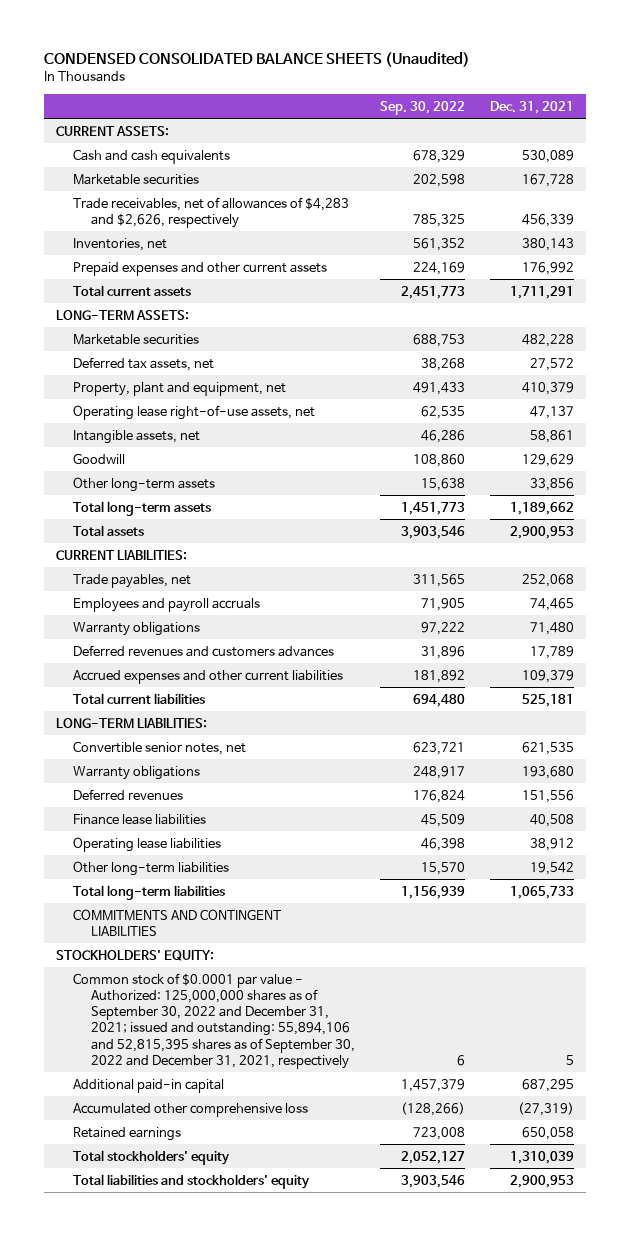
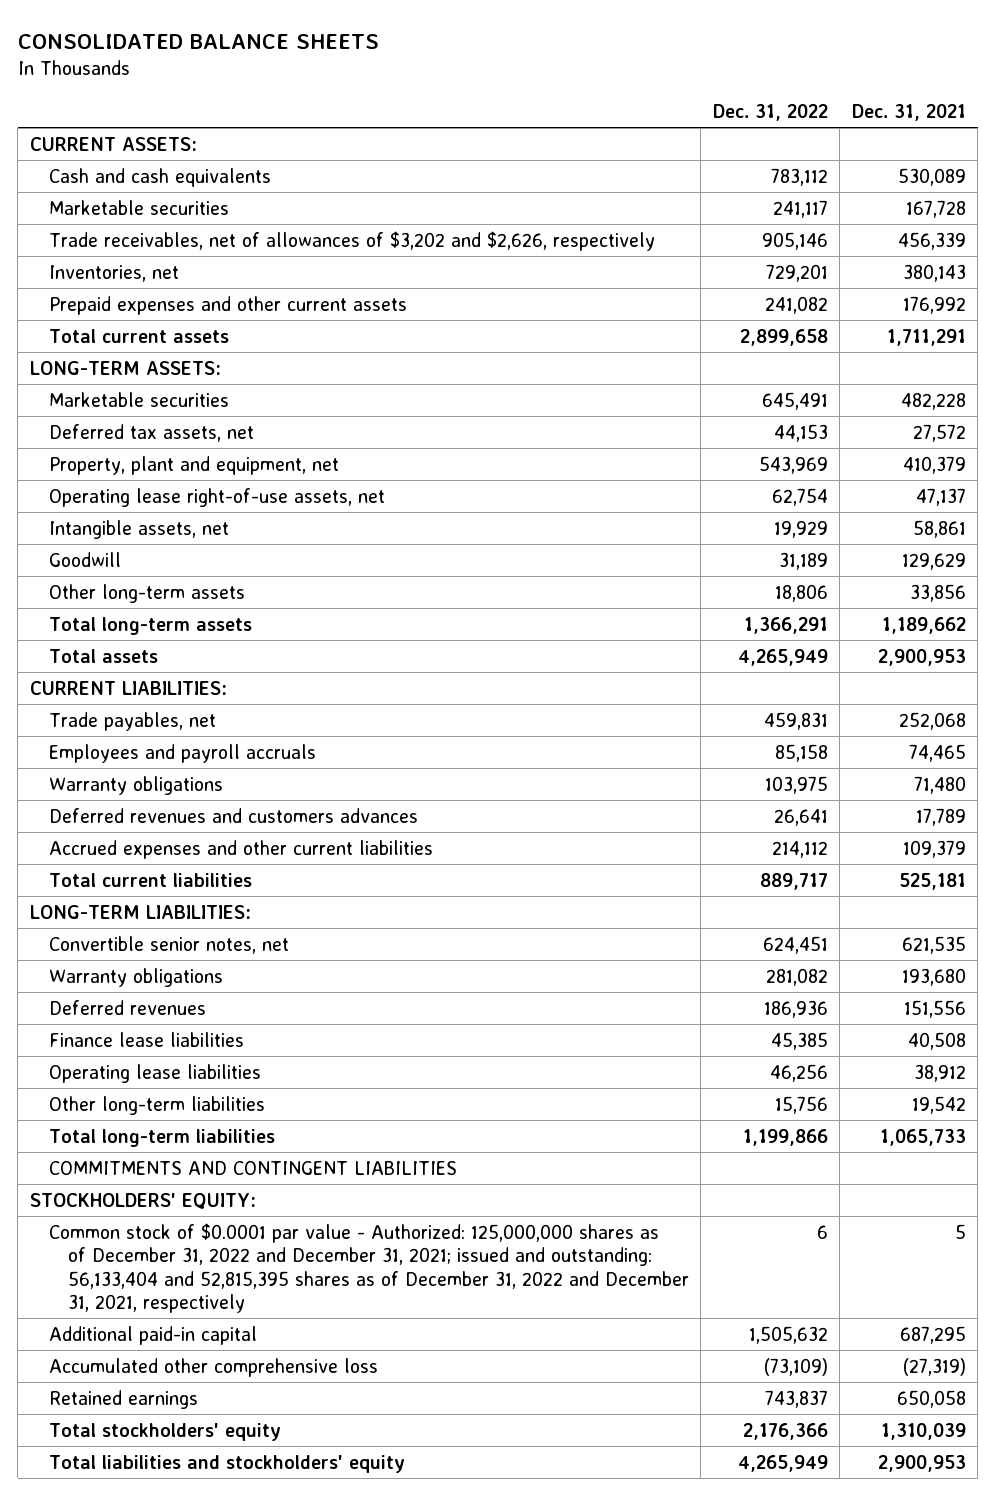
[43,51,470,67] CONDENSED CONSOLIDATED BALANCE SHEETS (Unaudited) -> [17,33,379,49] CONSOLIDATED BALANCE SHEETS
[379,100,465,115] Sep. 30, 2022 -> none
none -> [712,103,828,121] Dec. 31, 2022
[73,196,350,228] Trade receivables, net of allowances of $4,283 and $2,626, respectively -> [48,230,655,251] Trade receivables, net of allowances of $3,202 and $2,626, respectively
[73,972,355,1069] Common stock of $0.0001 par value - Authorized: 125,000,000 shares as of September 30, 2022 and December 31, 2021; issued and outstanding: 55,894,106 and 52,815,395 shares as of September 30, 2022 and December 31, 2021, respectively -> [48,1222,689,1313] Common stock of $0.0001 par value - Authorized: 125,000,000 shares as of December 31, 2022 and December 31, 2021; issued and outstanding: 56,133,404 and 52,815,395 shares as of December 31, 2022 and December 31, 2021, respectively

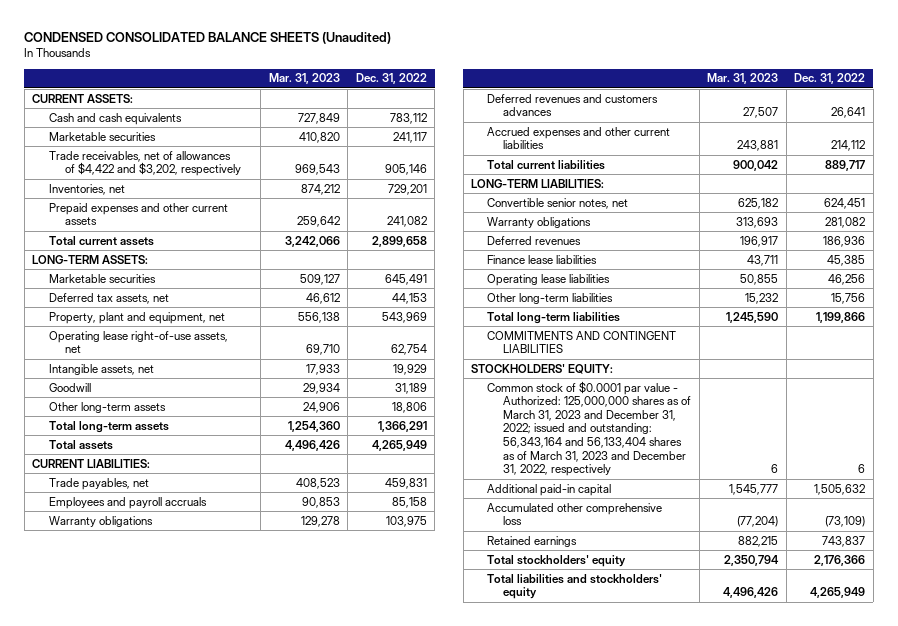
[17,33,379,49] CONSOLIDATED BALANCE SHEETS -> [24,32,392,45] CONDENSED CONSOLIDATED BALANCE SHEETS (Unaudited)
[851,103,966,121] Dec. 31, 2021 -> none
none -> [268,73,340,85] Mar. 31, 2023
[48,230,655,251] Trade receivables, net of allowances of $3,202 and $2,626, respectively -> [48,150,241,177] Trade receivables, net of allowances of $4,422 and $3,202, respectively
[48,1222,689,1313] Common stock of $0.0001 par value - Authorized: 125,000,000 shares as of December 31, 2022 and December 31, 2021; issued and outstanding: 56,133,404 and 52,815,395 shares as of December 31, 2022 and December 31, 2021, respectively -> [487,380,692,477] Common stock of $0.0001 par value - Authorized: 125,000,000 shares as of March 31, 2023 and December 31, 2022; issued and outstanding: 56,343,164 and 56,133,404 shares as of March 31, 2023 and December 31, 2022, respectively

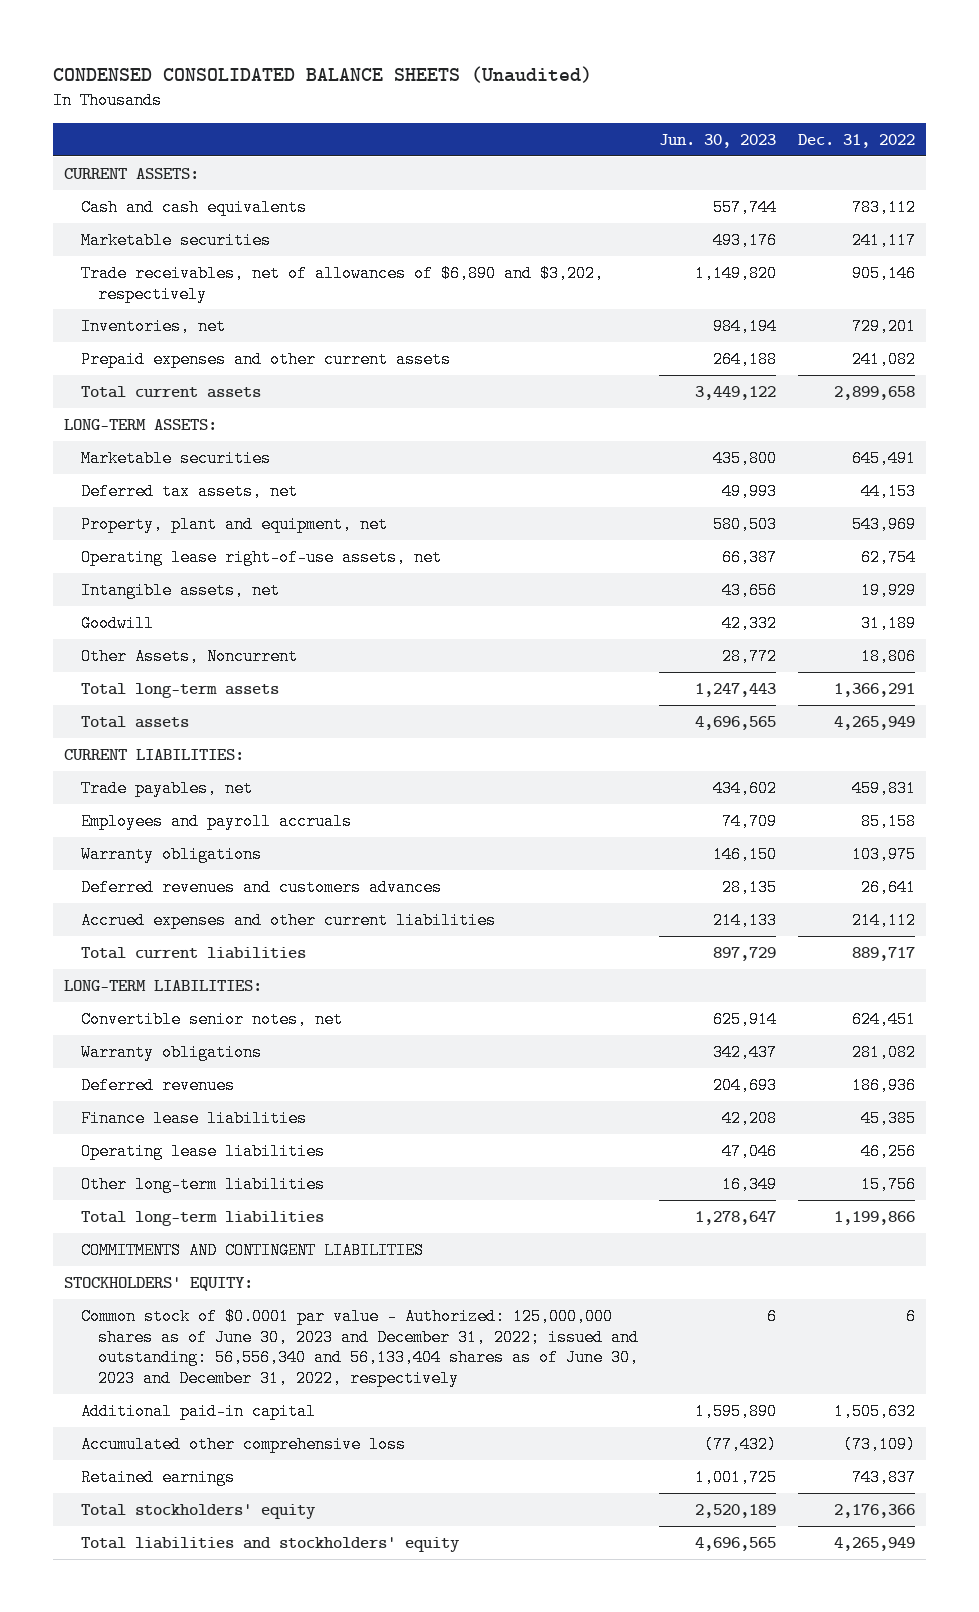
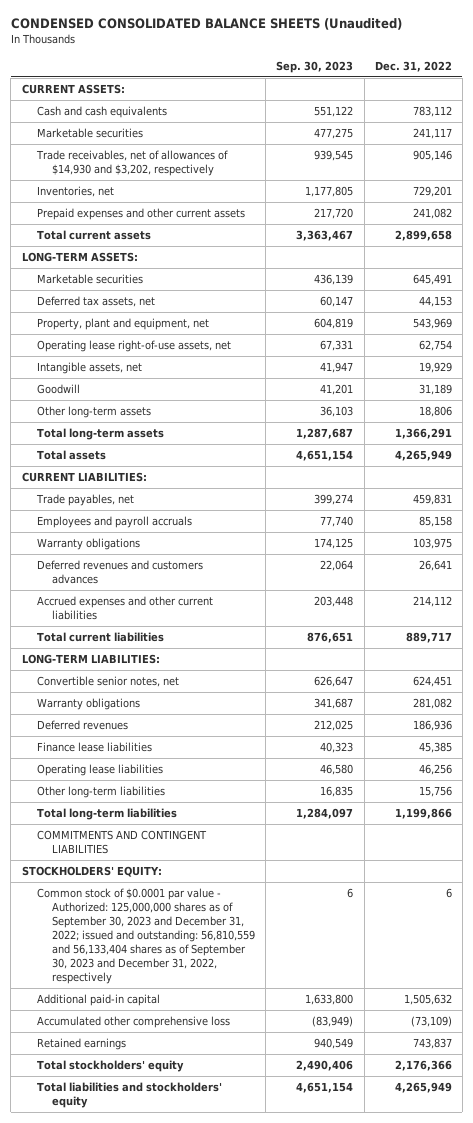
[659,133,777,148] Jun. 30, 2023 -> none
none -> [276,60,354,73] Sep. 30, 2023
[80,264,604,303] Trade receivables, net of allowances of $6,890 and $3,202, respectively -> [35,150,228,177] Trade receivables, net of allowances of $14,930 and $3,202, respectively
[80,647,298,665] Other Assets, Noncurrent -> [36,406,151,419] Other long-term assets
[80,1307,639,1387] Common stock of $0.0001 par value - Authorized: 125,000,000 shares as of June 30, 2023 and December 31, 2022; issued and outstanding: 56,556,340 and 56,133,404 shares as of June 30, 2023 and December 31, 2022, respectively -> [36,888,256,984] Common stock of $0.0001 par value - Authorized: 125,000,000 shares as of September 30, 2023 and December 31, 2022; issued and outstanding: 56,810,559 and 56,133,404 shares as of September 30, 2023 and December 31, 2022, respectively

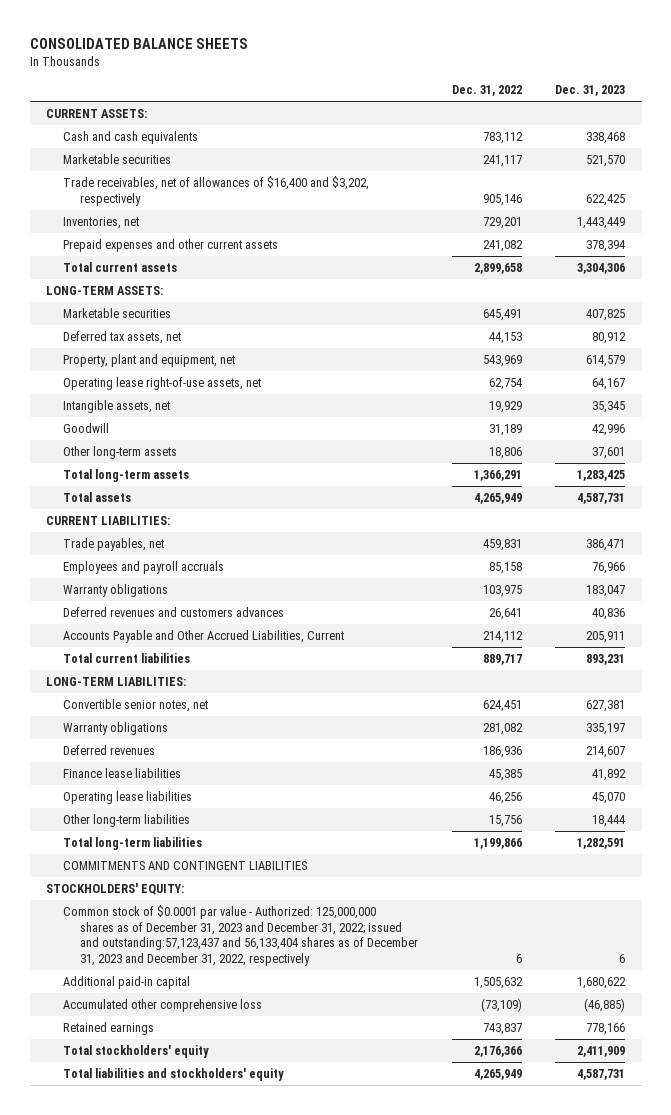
[10,18,402,31] CONDENSED CONSOLIDATED BALANCE SHEETS (Unaudited) -> [29,37,248,49] CONSOLIDATED BALANCE SHEETS
[276,60,354,73] Sep. 30, 2023 -> none
none -> [555,85,626,97] Dec. 31, 2023
[35,150,228,177] Trade receivables, net of allowances of $14,930 and $3,202, respectively -> [63,176,370,206] Trade receivables, net of allowances of $16,400 and $3,202, respectively
[36,596,213,621] Accrued expenses and other current liabilities -> [63,630,345,644] Accounts Payable and Other Accrued Liabilities, Current
[36,888,256,984] Common stock of $0.0001 par value - Authorized: 125,000,000 shares as of September 30, 2023 and December 31, 2022; issued and outstanding: 56,810,559 and 56,133,404 shares as of September 30, 2023 and December 31, 2022, respectively -> [63,905,419,966] Common stock of $0.0001 par value - Authorized: 125,000,000 shares as of December 31, 2023 and December 31, 2022; issued and outstanding:57,123,437 and 56,133,404 shares as of December 31, 2023 and December 31, 2022, respectively

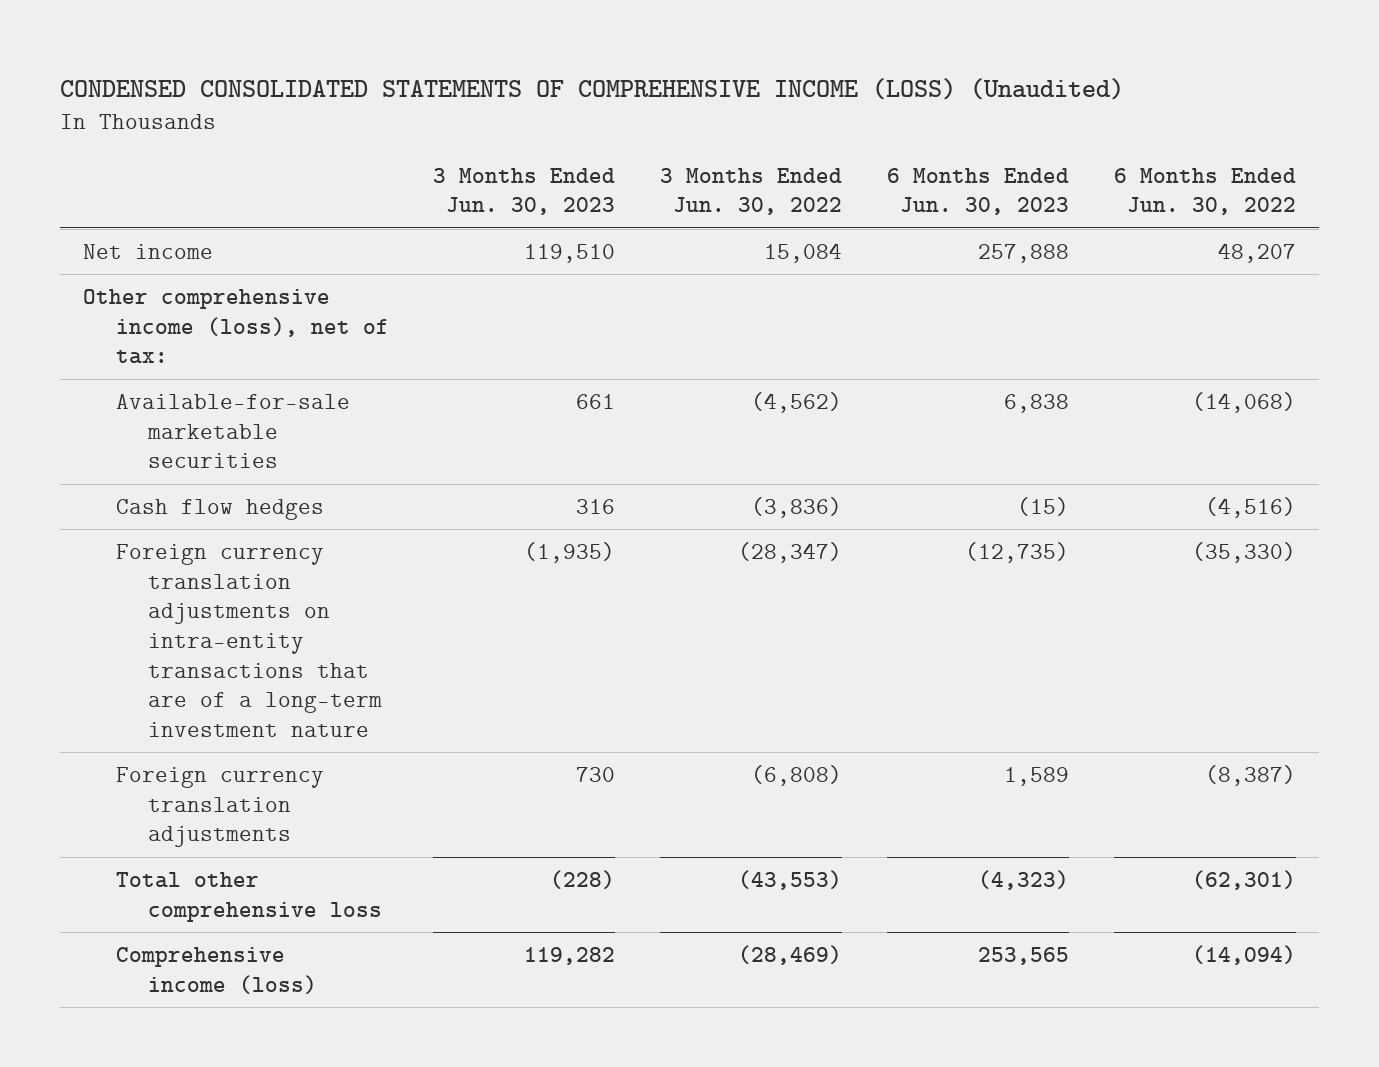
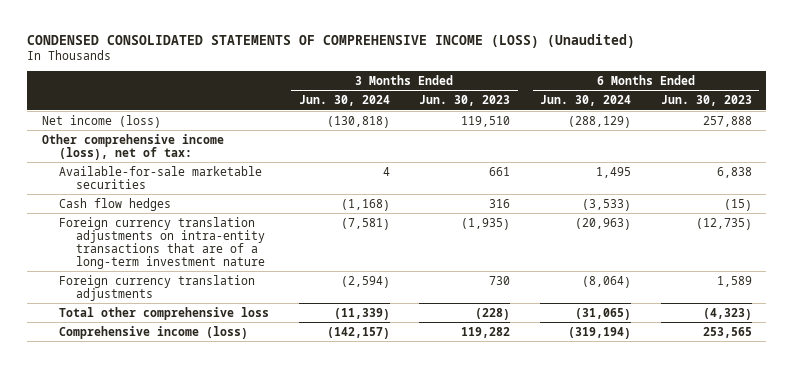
[660,167,843,216] 3 Months Ended Jun. 30, 2022 -> none
[1114,167,1297,216] 6 Months Ended Jun. 30, 2022 -> none
none -> [298,95,390,107] Jun. 30, 2024
none -> [539,95,631,107] Jun. 30, 2024
[82,243,213,259] Net income -> [42,114,162,128] Net income (loss)

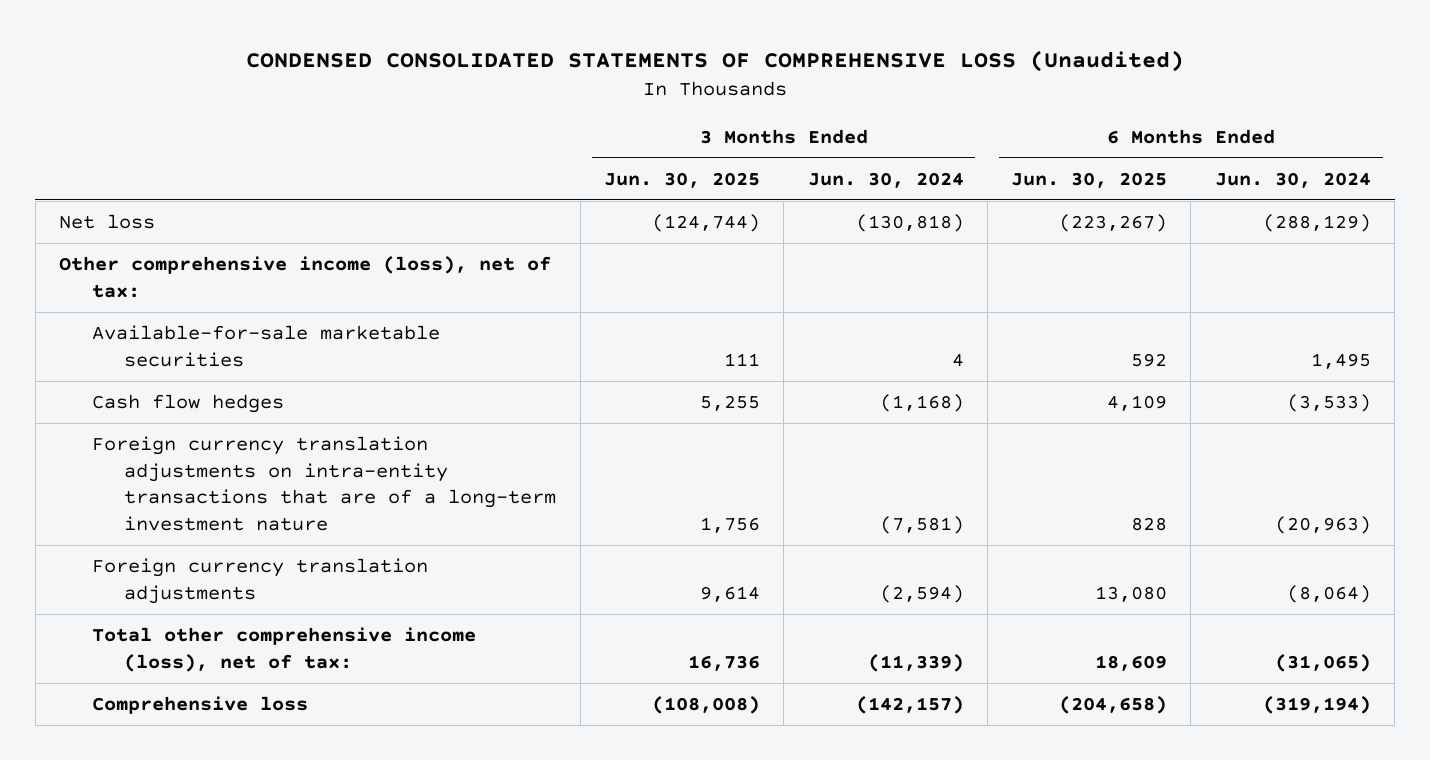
[27,33,636,48] CONDENSED CONSOLIDATED STATEMENTS OF COMPREHENSIVE INCOME (LOSS) (Unaudited) -> [245,50,1184,73] CONDENSED CONSOLIDATED STATEMENTS OF COMPREHENSIVE LOSS (Unaudited)
[419,95,511,107] Jun. 30, 2023 -> none
[660,95,752,107] Jun. 30, 2023 -> none
none -> [603,171,760,188] Jun. 30, 2025
none -> [1011,171,1168,188] Jun. 30, 2025
[42,114,162,128] Net income (loss) -> [58,214,155,230] Net loss
[58,306,269,320] Total other comprehensive loss -> [91,627,476,672] Total other comprehensive income (loss), net of tax:
[58,325,248,339] Comprehensive income (loss) -> [91,696,308,715] Comprehensive loss

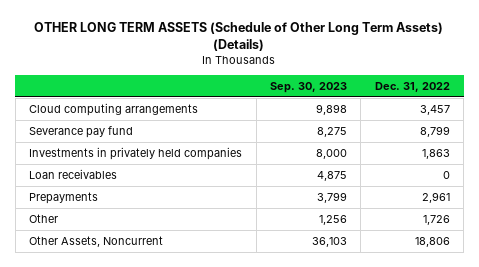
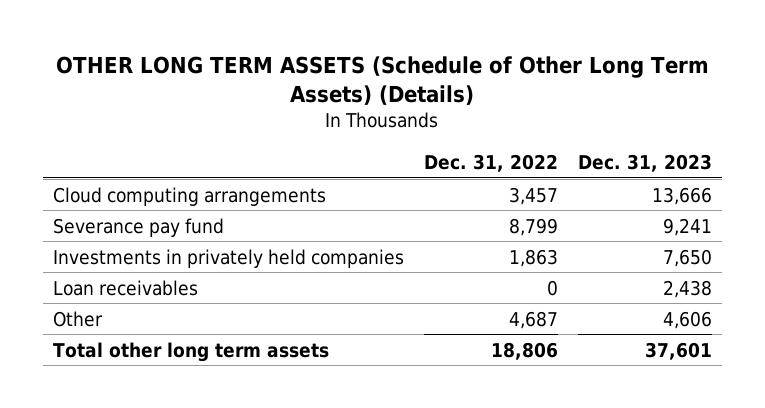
[269,81,347,93] Sep. 30, 2023 -> none
none -> [577,153,712,172] Dec. 31, 2023
[29,191,99,204] Prepayments -> none
[422,214,450,225] 1,726 -> [508,310,558,329] 4,687
[29,235,164,247] Other Assets, Noncurrent -> [53,341,330,362] Total other long term assets

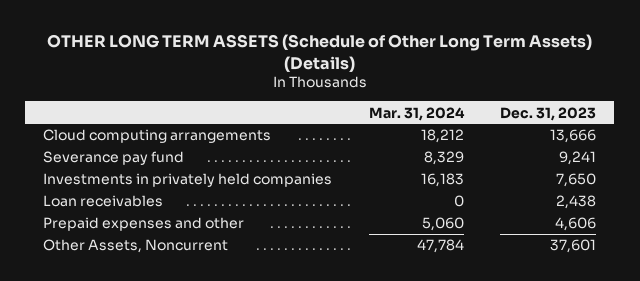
[423,153,558,172] Dec. 31, 2022 -> none
none -> [368,106,465,121] Mar. 31, 2024
[53,310,104,327] Other -> [43,217,245,232] Prepaid expenses and other
[53,341,330,362] Total other long term assets -> [43,239,229,254] Other Assets, Noncurrent

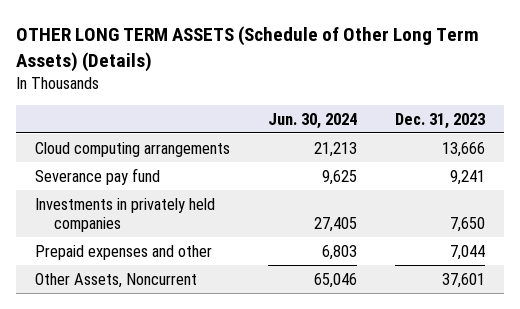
[368,106,465,121] Mar. 31, 2024 -> none
none -> [267,112,357,129] Jun. 30, 2024
[43,195,164,208] Loan receivables -> none
[555,217,597,232] 4,606 -> [449,244,485,260] 7,044

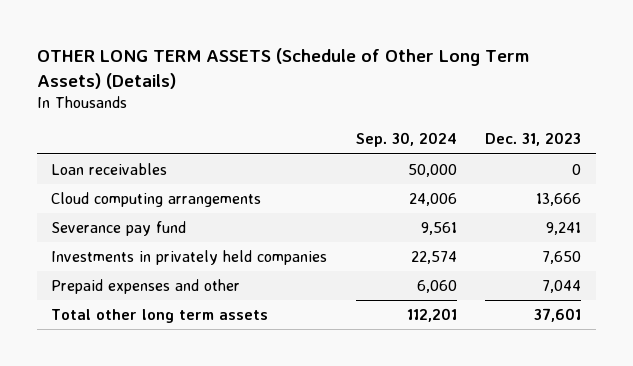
[267,112,357,129] Jun. 30, 2024 -> none
none -> [355,132,457,148] Sep. 30, 2024
none -> [51,162,168,175] Loan receivables
[34,272,197,288] Other Assets, Noncurrent -> [51,308,269,323] Total other long term assets

